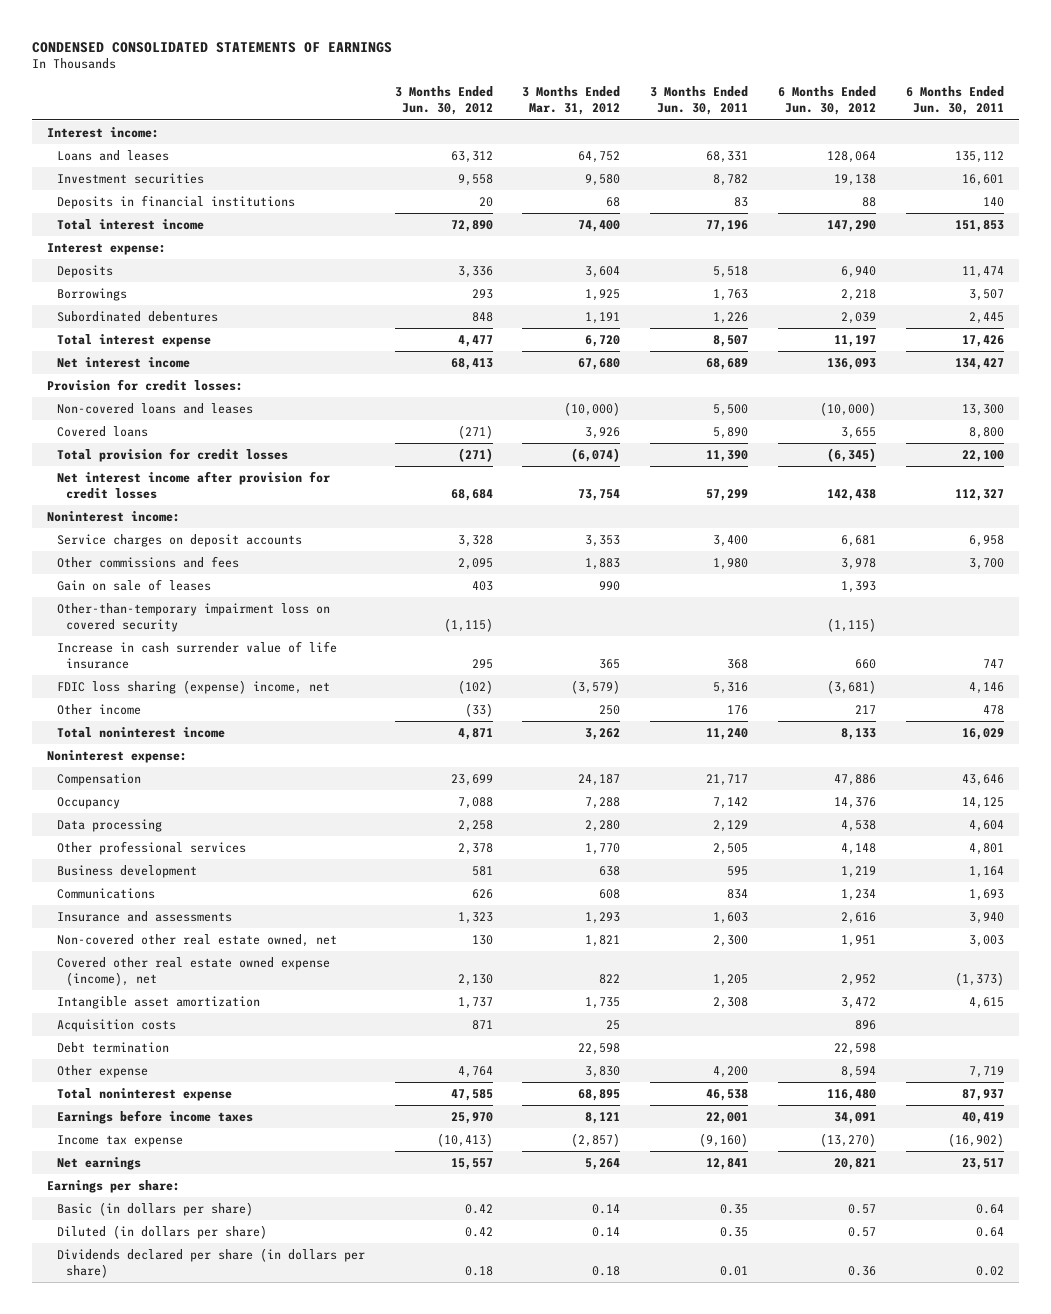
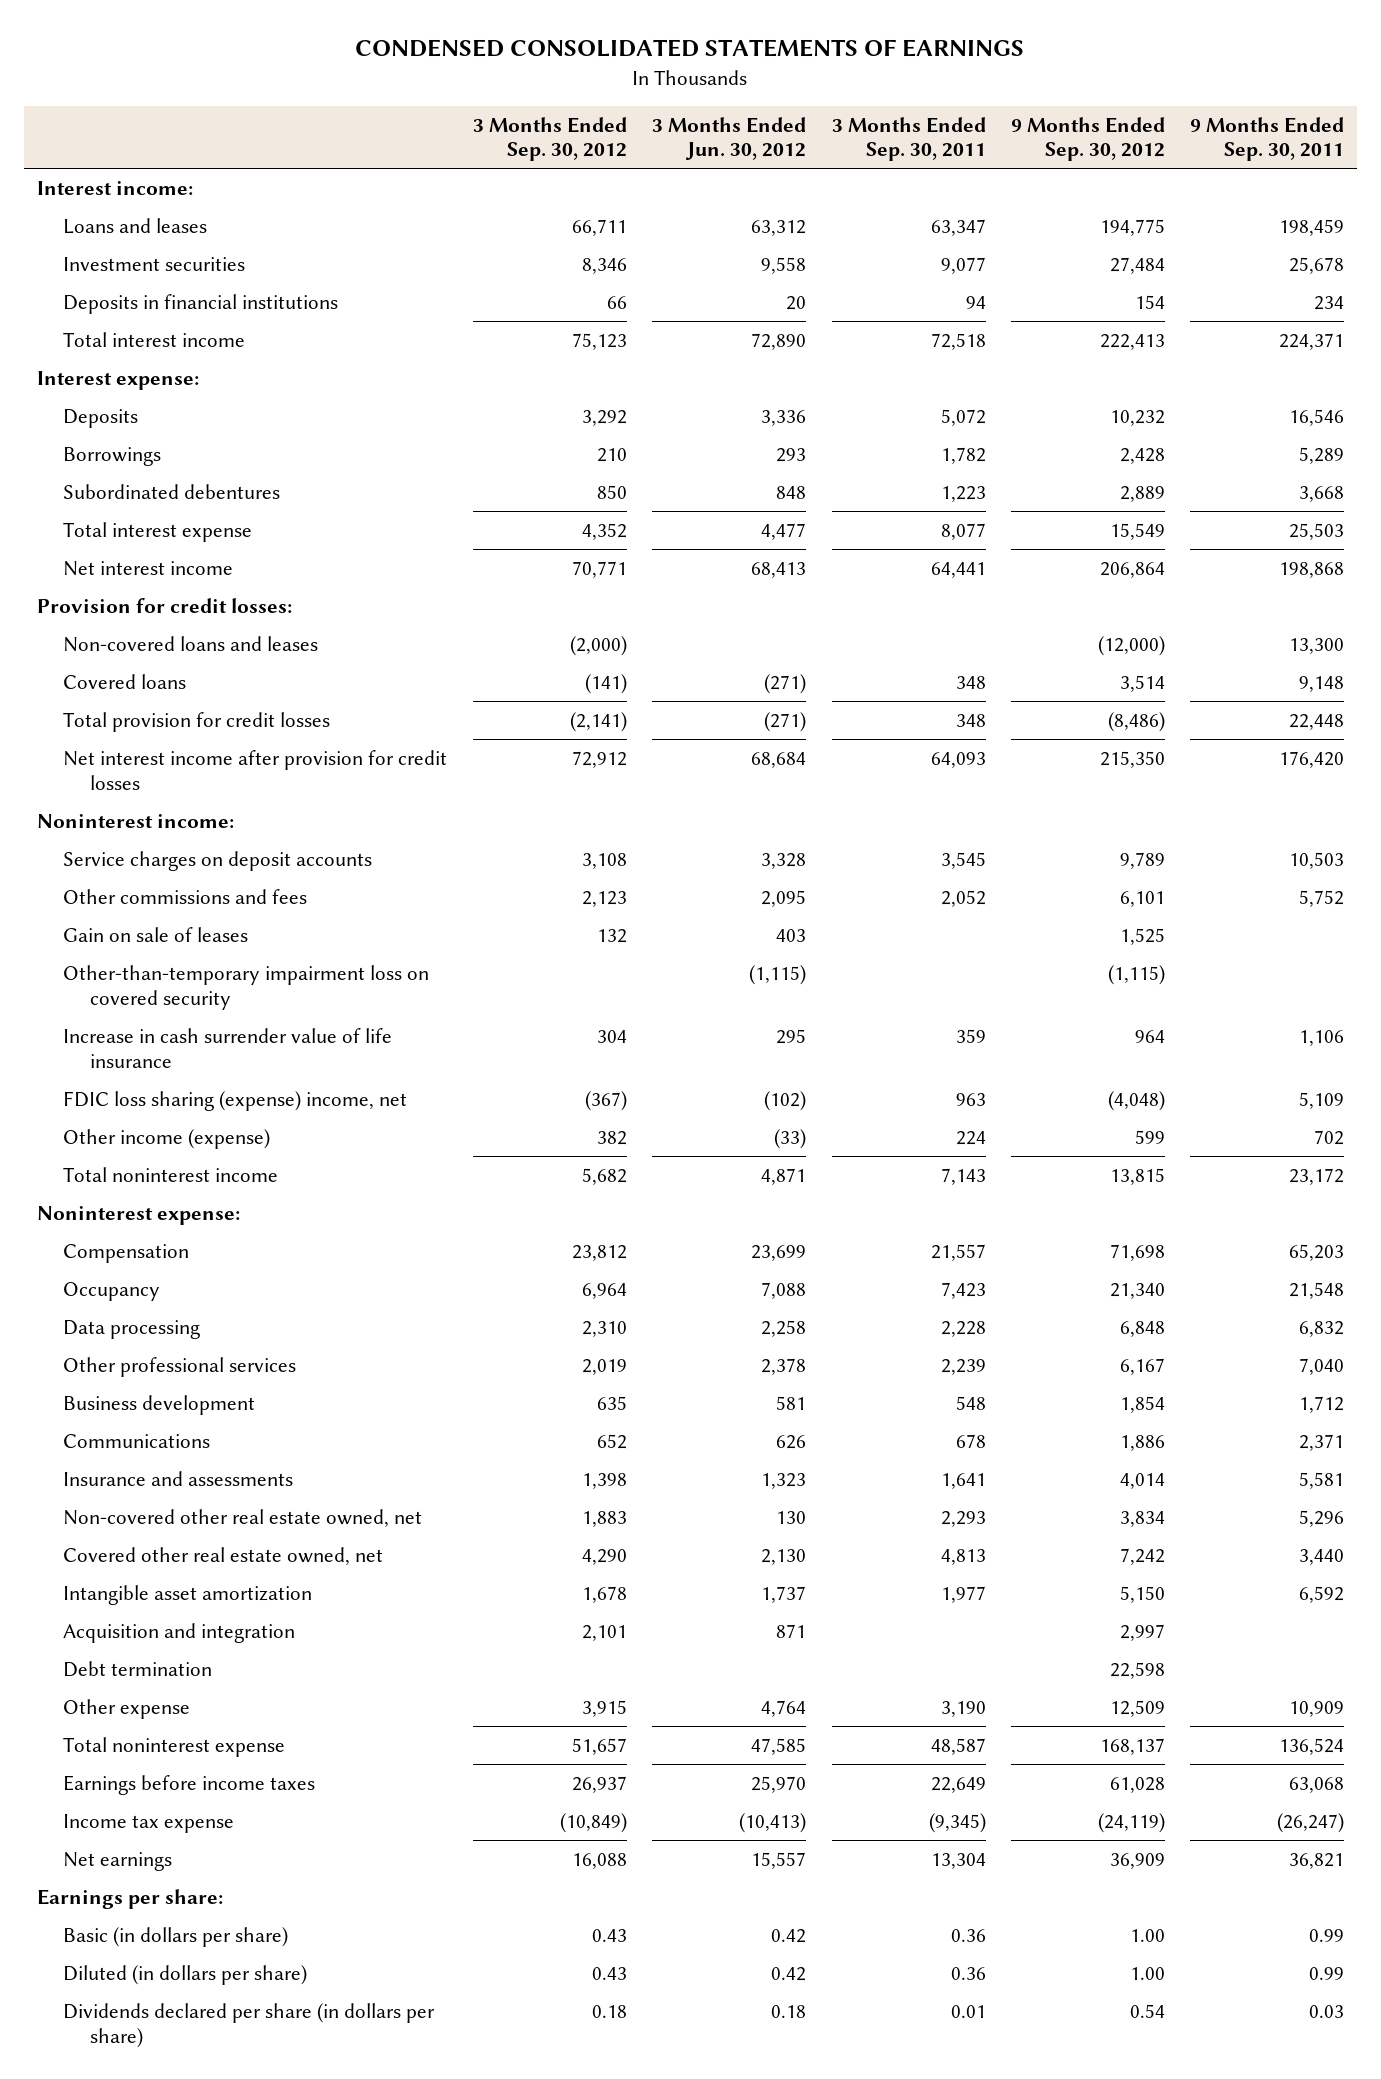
[522,86,621,116] 3 Months Ended Mar. 31, 2012 -> none
[650,86,749,116] 3 Months Ended Jun. 30, 2011 -> none
[778,86,877,116] 6 Months Ended Jun. 30, 2012 -> none
[905,86,1004,116] 6 Months Ended Jun. 30, 2011 -> none
none -> [472,116,627,162] 3 Months Ended Sep. 30, 2012
none -> [831,116,986,162] 3 Months Ended Sep. 30, 2011
none -> [1010,116,1165,162] 9 Months Ended Sep. 30, 2012
none -> [1190,116,1345,162] 9 Months Ended Sep. 30, 2011
[56,703,141,715] Other income -> [63,1128,271,1149] Other income (expense)
[56,956,330,986] Covered other real estate owned expense (income), net -> [63,1546,384,1565] Covered other real estate owned, net
[56,1018,176,1032] Acquisition costs -> [63,1622,296,1643] Acquisition and integration

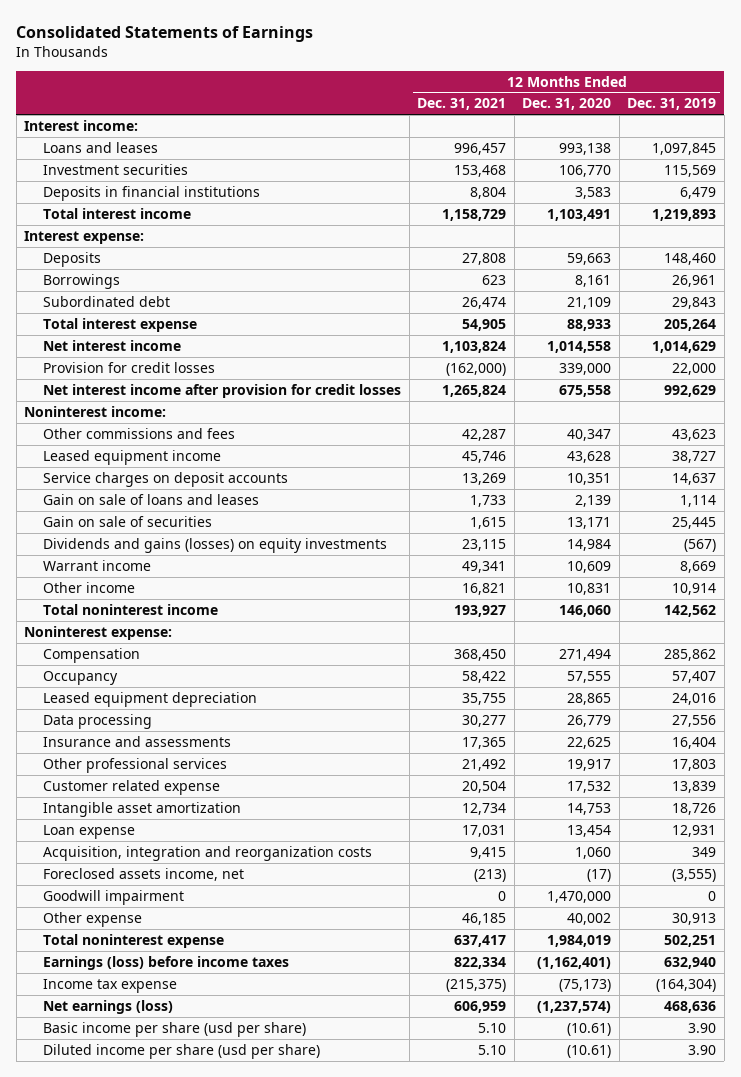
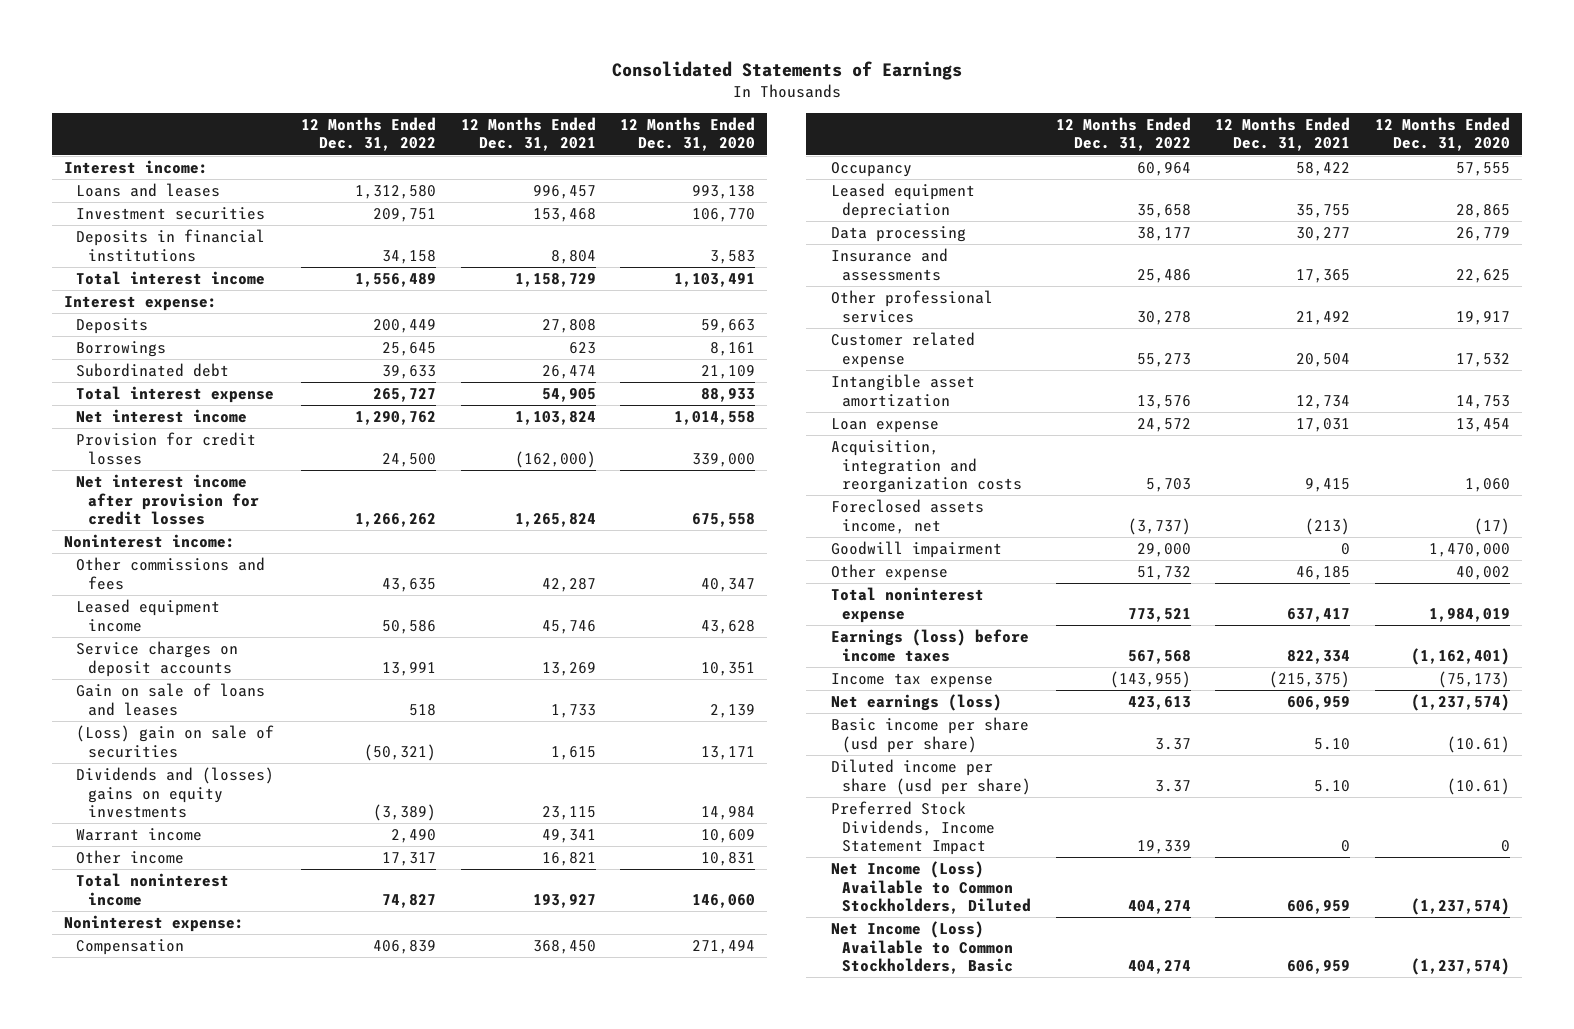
[627,98,717,111] Dec. 31, 2019 -> none
none -> [301,116,437,152] 12 Months Ended Dec. 31, 2022
[43,515,213,527] Gain on sale of securities -> [75,725,274,758] (Loss) gain on sale of securities
[43,537,388,553] Dividends and gains (losses) on equity investments -> [75,767,274,819] Dividends and (losses) gains on equity investments
none -> [830,801,996,856] Preferred Stock Dividends, Income Statement Impact
none -> [830,861,1032,915] Net Income (Loss) Available to Common Stockholders, Diluted
none -> [830,921,1014,975] Net Income (Loss) Available to Common Stockholders, Basic

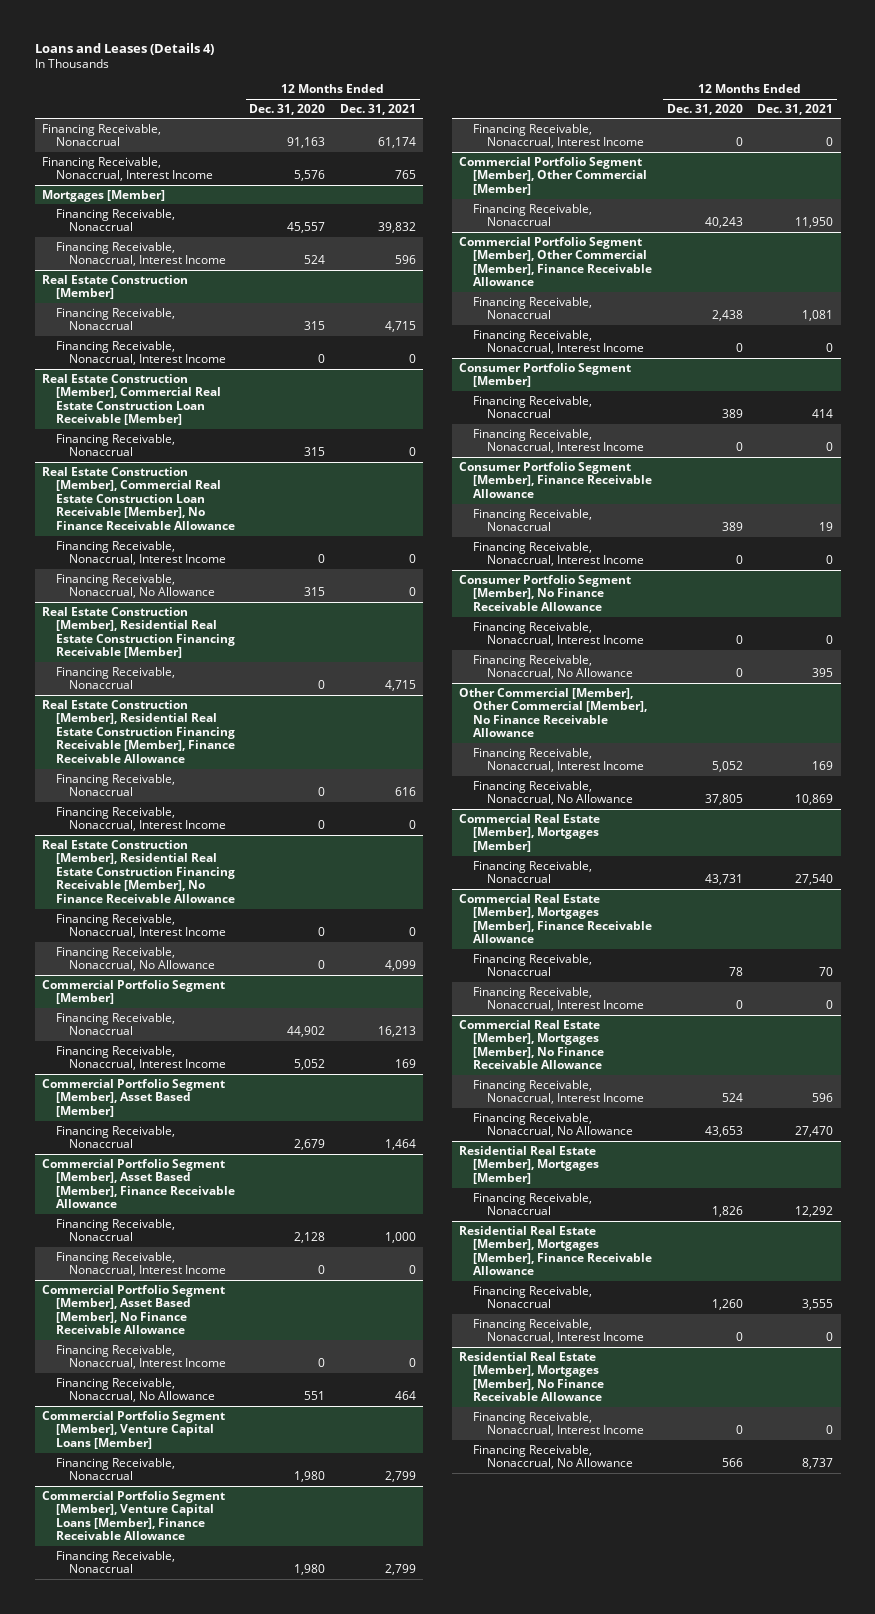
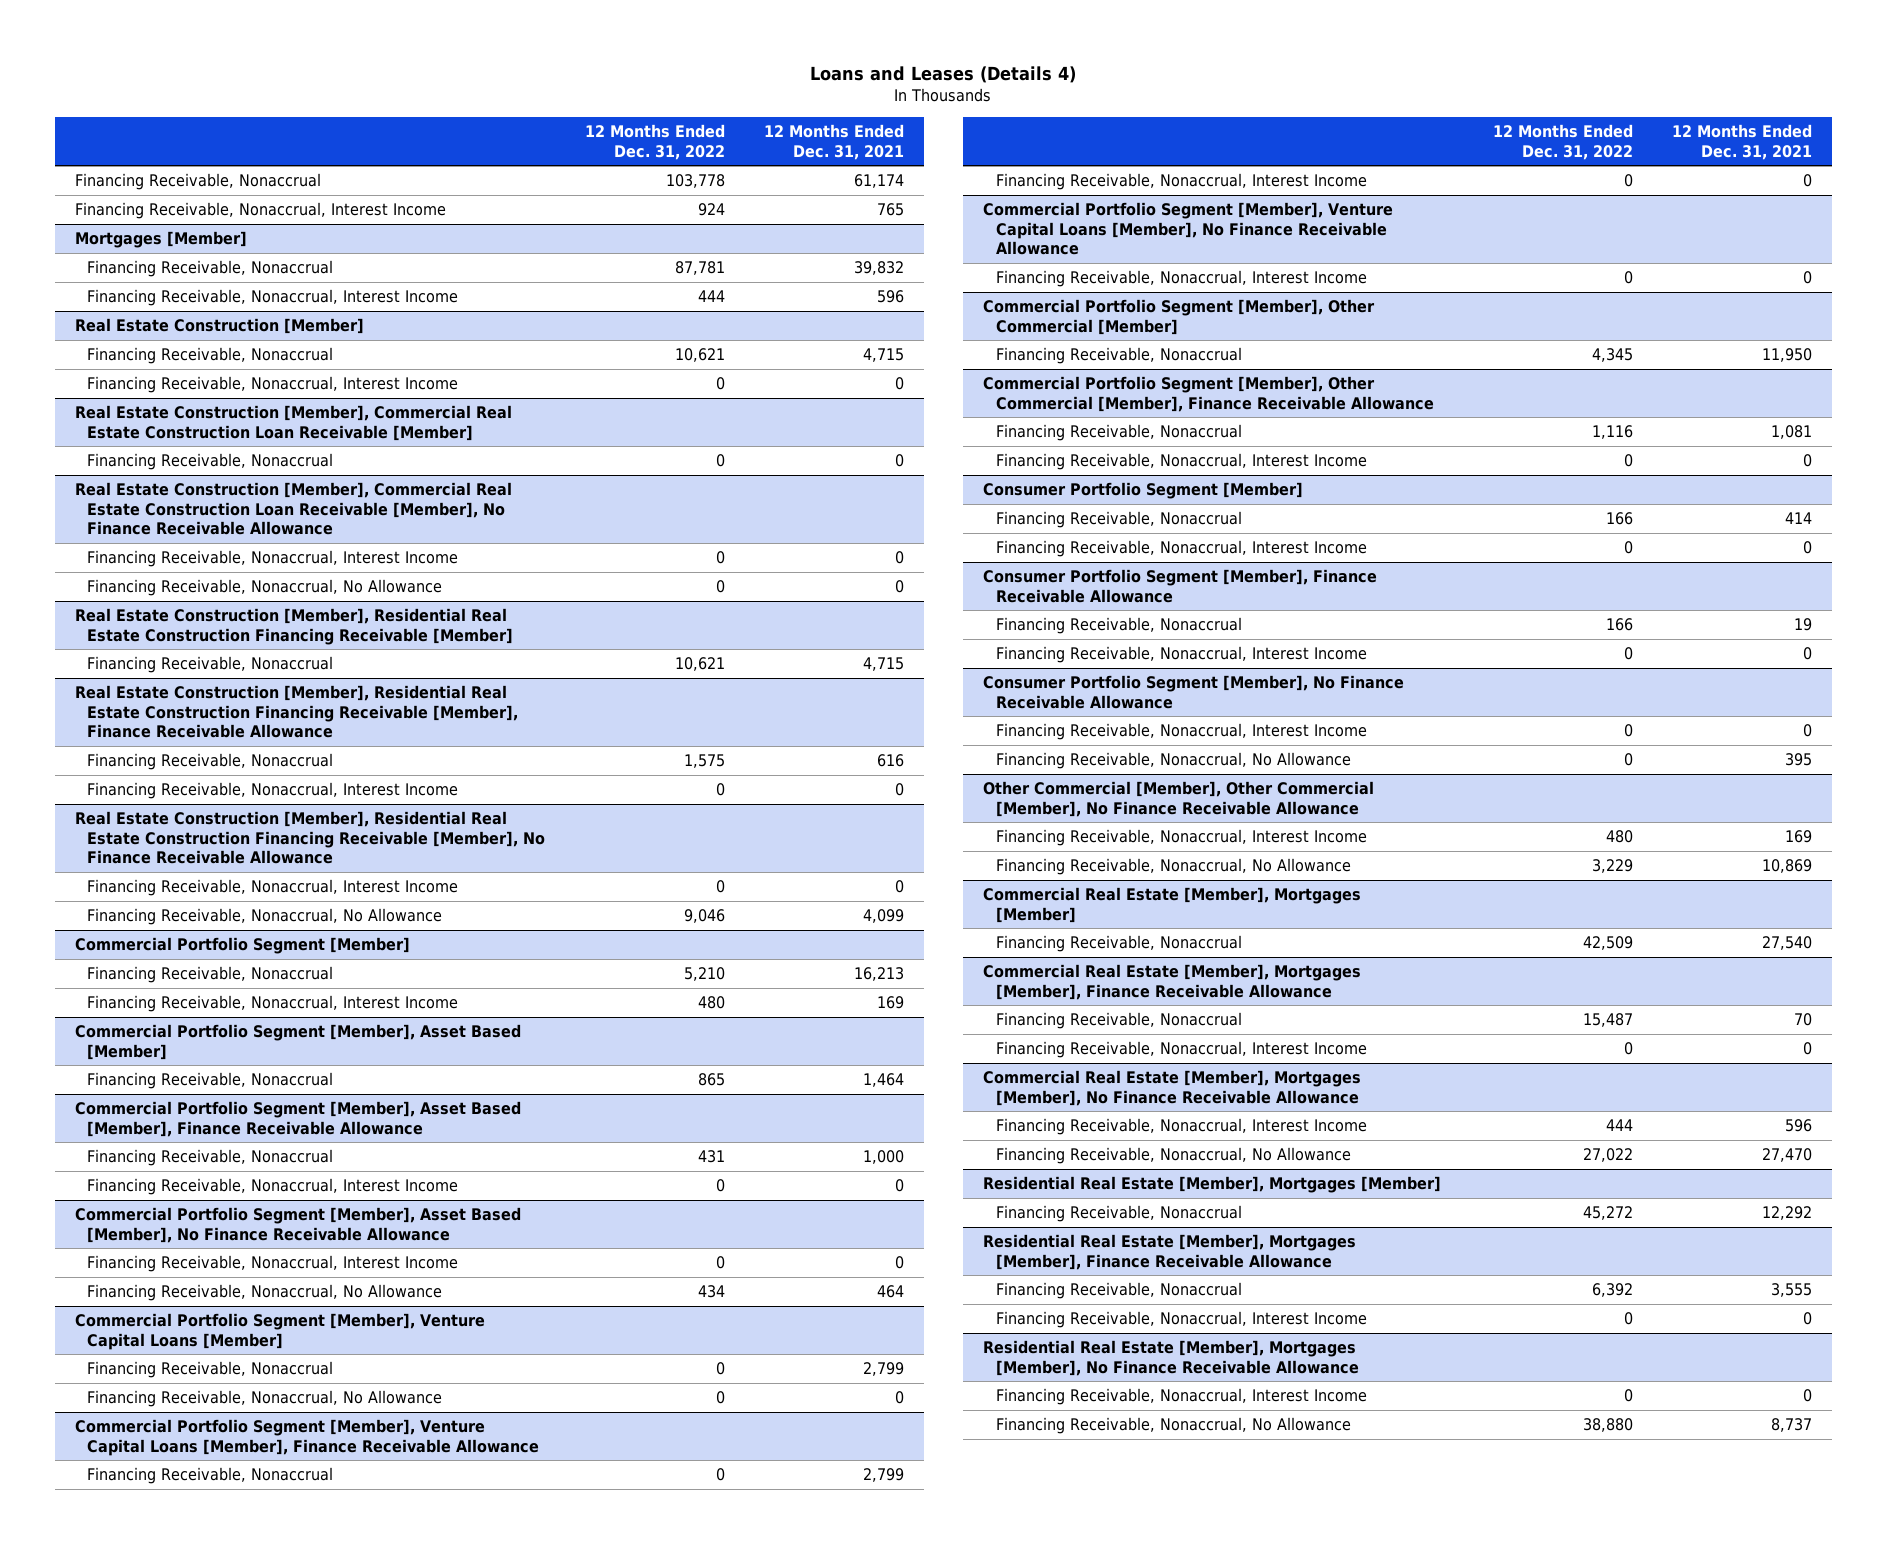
[249,103,326,115] Dec. 31, 2020 -> none
none -> [584,124,725,160] 12 Months Ended Dec. 31, 2022
none -> [87,1390,443,1408] Financing Receivable, Nonaccrual, No Allowance
none -> [982,202,1393,256] Commercial Portfolio Segment [Member], Venture Capital Loans [Member], No Finance Receivable Allowance
none -> [995,270,1367,288] Financing Receivable, Nonaccrual, Interest Income

